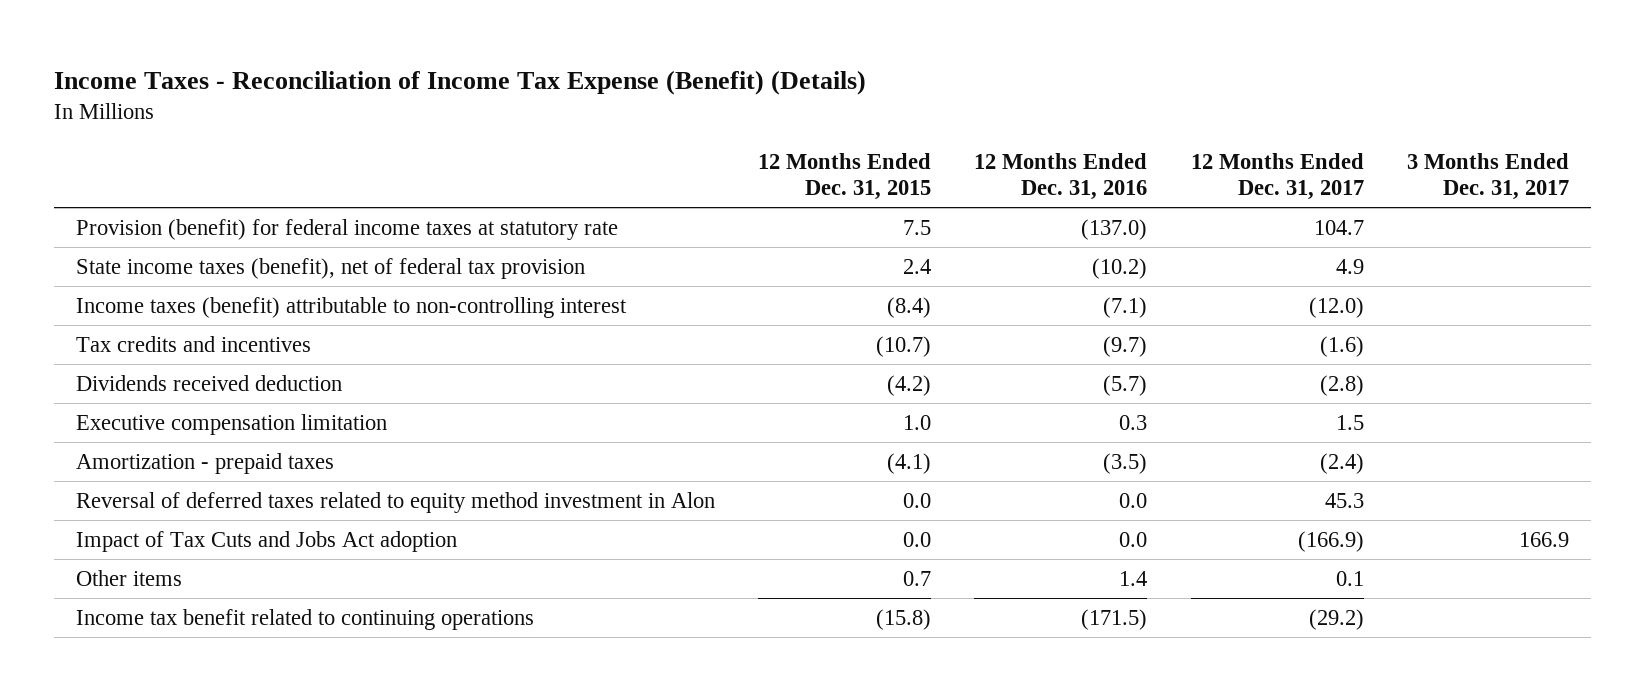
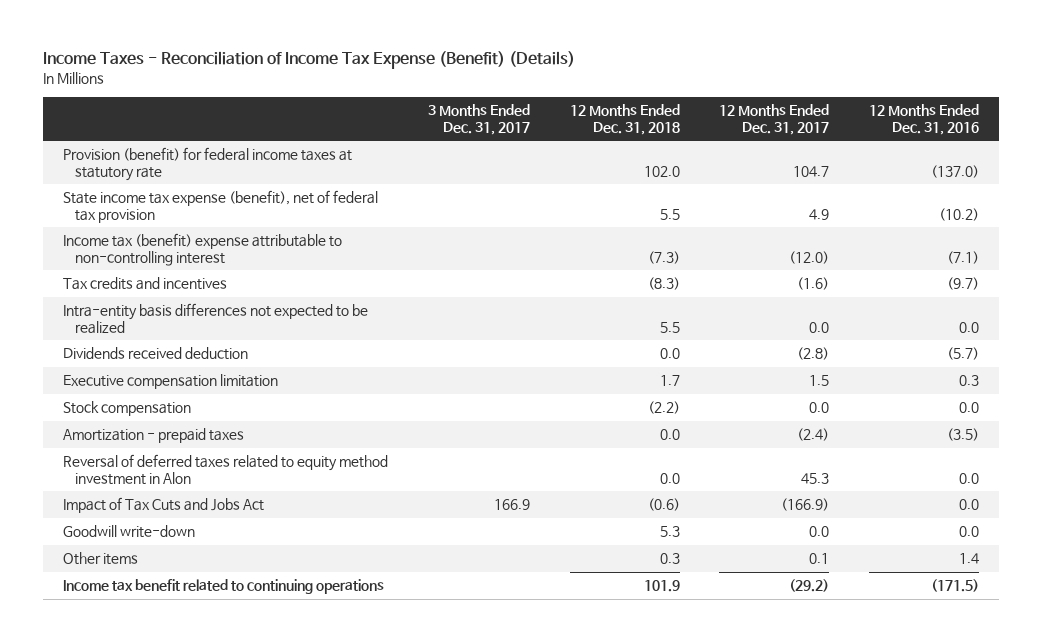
[757,153,931,201] 12 Months Ended Dec. 31, 2015 -> none
none -> [569,104,680,135] 12 Months Ended Dec. 31, 2018
[75,257,585,279] State income taxes (benefit), net of federal tax provision -> [62,190,378,223] State income tax expense (benefit), net of federal tax provision
[75,296,627,318] Income taxes (benefit) attributable to non-controlling interest -> [62,233,342,266] Income tax (benefit) expense attributable to non-controlling interest
none -> [62,303,368,334] Intra-entity basis differences not expected to be realized
none -> [62,401,191,417] Stock compensation
[75,530,457,552] Impact of Tax Cuts and Jobs Act adoption -> [62,497,264,514] Impact of Tax Cuts and Jobs Act
none -> [62,525,195,539] Goodwill write-down

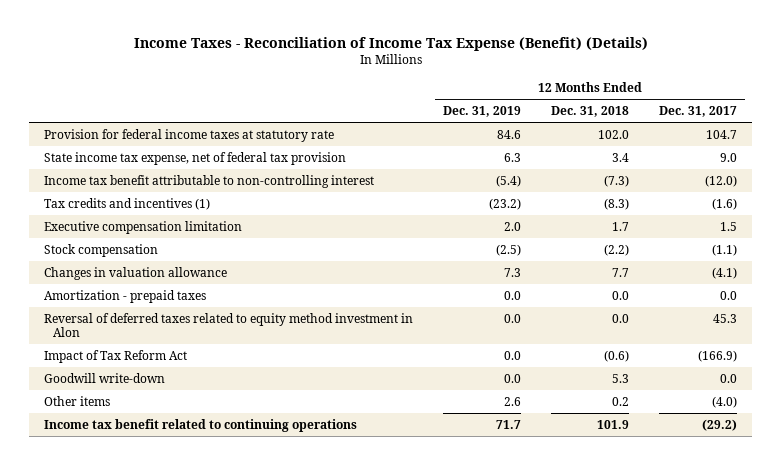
[427,104,530,135] 3 Months Ended Dec. 31, 2017 -> none
[869,104,980,135] 12 Months Ended Dec. 31, 2016 -> none
none -> [443,106,522,118] Dec. 31, 2019
[62,303,368,334] Intra-entity basis differences not expected to be realized -> none
[62,347,248,361] Dividends received deduction -> none
[62,147,352,181] Provision (benefit) for federal income taxes at statutory rate -> [43,128,334,142] Provision for federal income taxes at statutory rate
[62,190,378,223] State income tax expense (benefit), net of federal tax provision -> [43,151,346,165] State income tax expense, net of federal tax provision
[659,208,680,220] 5.5 -> [612,152,630,162] 3.4
[809,208,830,220] 4.9 -> [720,152,738,162] 9.0
[62,233,342,266] Income tax (benefit) expense attributable to non-controlling interest -> [43,174,374,188] Income tax benefit attributable to non-controlling interest
[62,277,227,291] Tax credits and incentives -> [43,197,210,210] Tax credits and incentives (1)
[809,402,830,414] 0.0 -> [712,243,738,256] (1.1)
none -> [43,266,227,280] Changes in valuation allowance
[797,428,830,442] (2.4) -> [720,290,738,300] 0.0
[62,497,264,514] Impact of Tax Cuts and Jobs Act -> [43,349,187,363] Impact of Tax Reform Act
[659,553,680,565] 0.3 -> [612,396,630,406] 0.2
[809,553,830,565] 0.1 -> [712,395,738,408] (4.0)

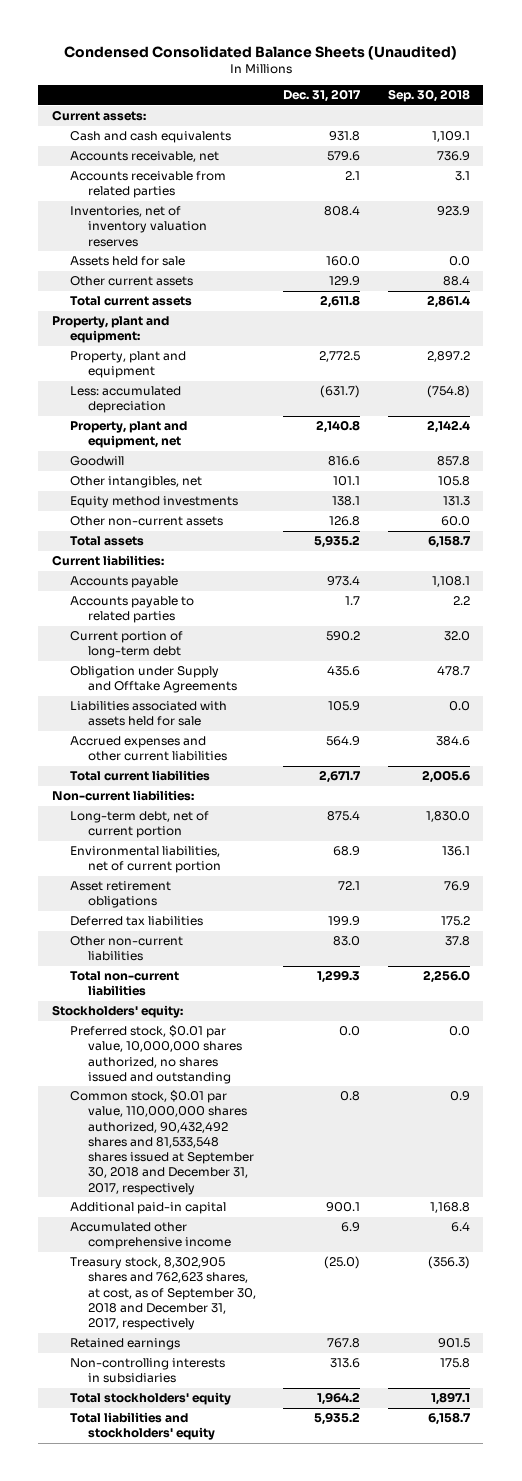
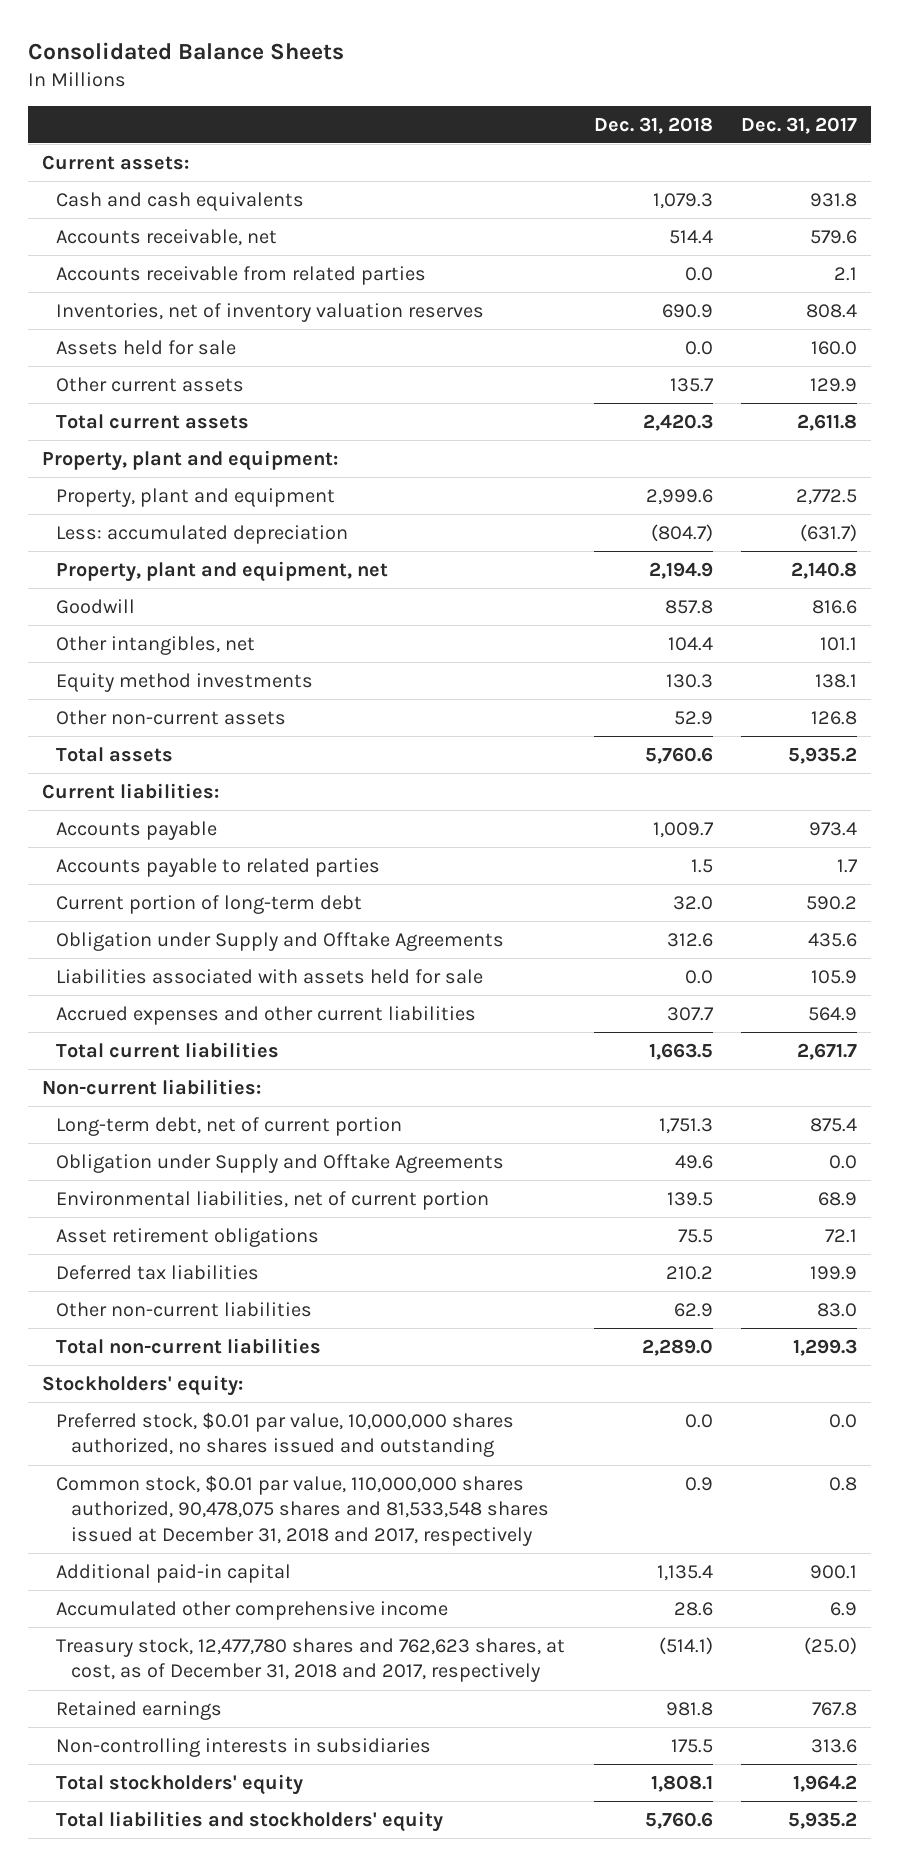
[63,45,457,60] Condensed Consolidated Balance Sheets (Unaudited) -> [27,41,344,60] Consolidated Balance Sheets
[387,89,470,103] Sep. 30, 2018 -> none
none -> [593,116,713,134] Dec. 31, 2018
none -> [56,1153,505,1173] Obligation under Supply and Offtake Agreements
[69,1090,255,1195] Common stock, $0.01 par value, 110,000,000 shares authorized, 90,432,492 shares and 81,533,548 shares issued at September 30, 2018 and December 31, 2017, respectively -> [56,1474,550,1547] Common stock, $0.01 par value, 110,000,000 shares authorized, 90,478,075 shares and 81,533,548 shares issued at December 31, 2018 and 2017, respectively
[69,1257,257,1331] Treasury stock, 8,302,905 shares and 762,623 shares, at cost, as of September 30, 2018 and December 31, 2017, respectively -> [56,1637,566,1683] Treasury stock, 12,477,780 shares and 762,623 shares, at cost, as of December 31, 2018 and 2017, respectively

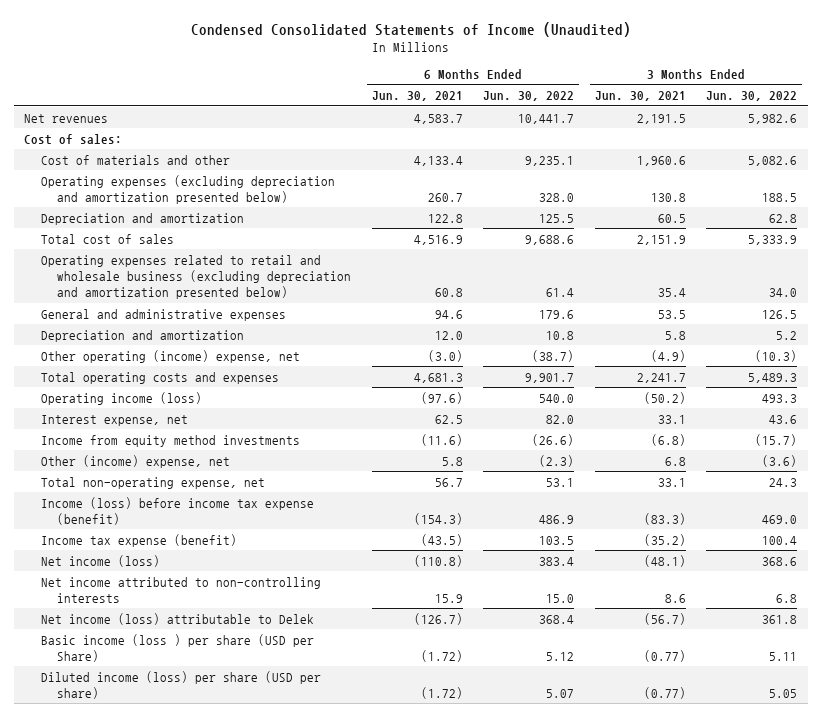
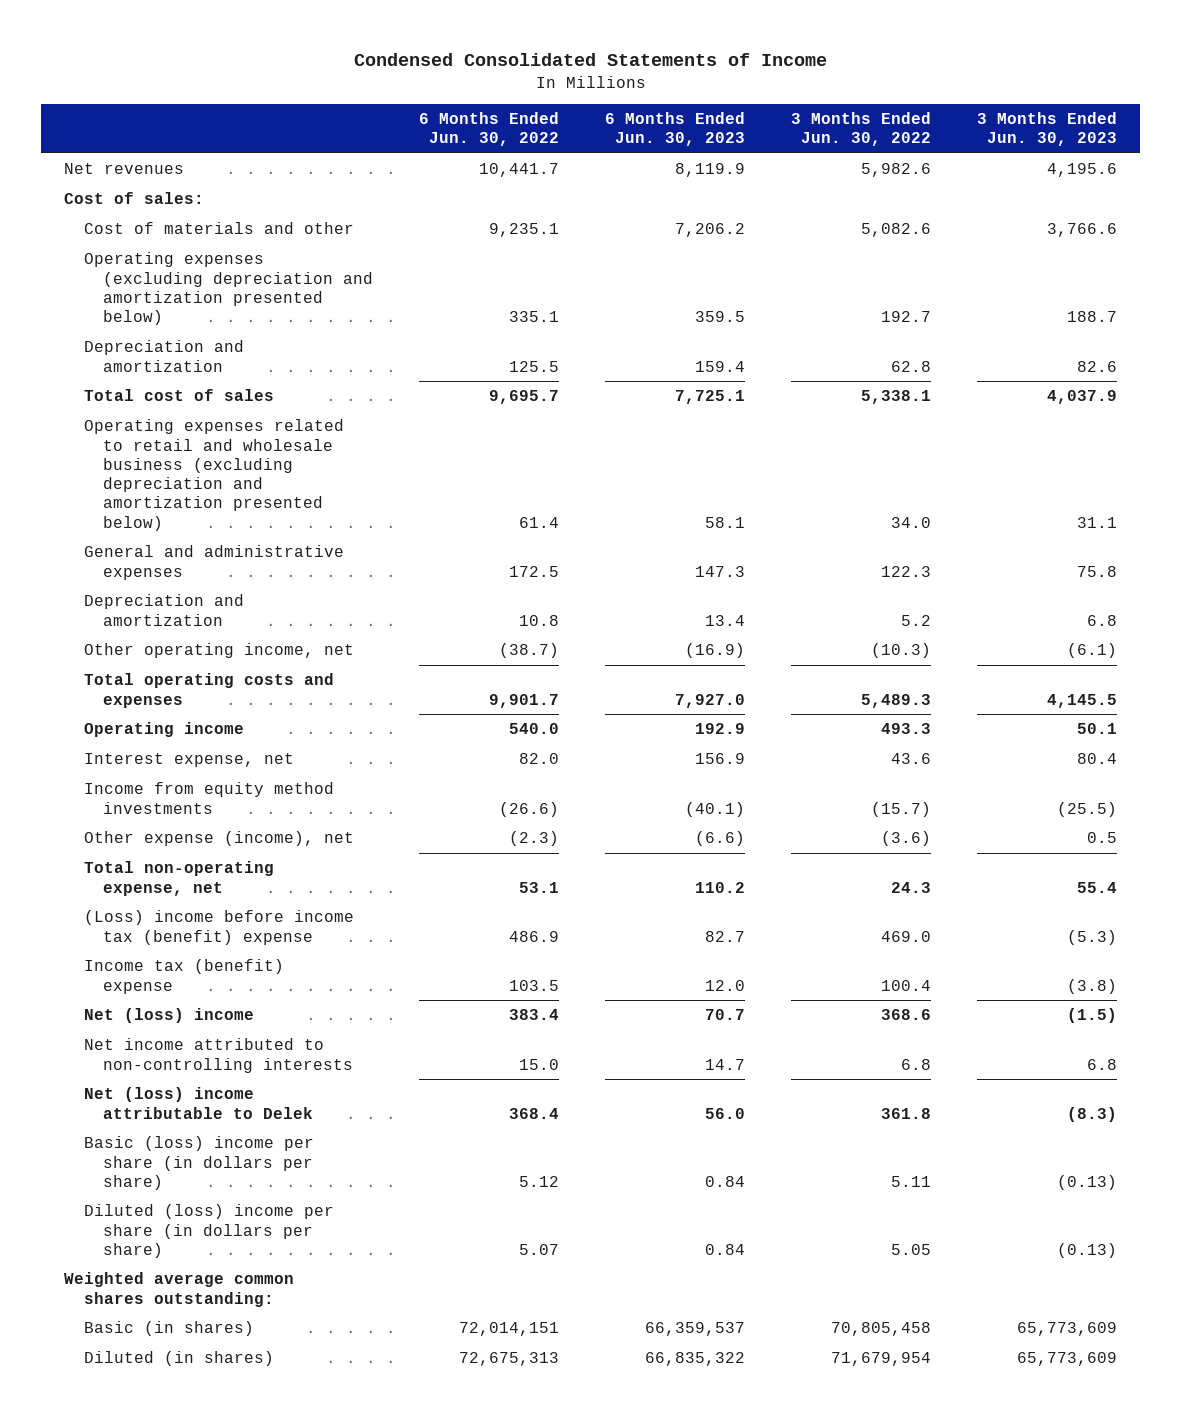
[190,21,631,37] Condensed Consolidated Statements of Income (Unaudited) -> [353,52,827,66] Condensed Consolidated Statements of Income
[371,91,463,102] Jun. 30, 2021 -> none
[594,91,686,102] Jun. 30, 2021 -> none
none -> [605,111,746,147] 6 Months Ended Jun. 30, 2023
none -> [977,111,1118,147] 3 Months Ended Jun. 30, 2023
[539,192,575,202] 328.0 -> [509,311,560,323] 335.1
[762,192,798,202] 188.5 -> [881,311,932,323] 192.7
[525,234,575,245] 9,688.6 -> [489,390,560,405] 9,695.7
[748,234,798,245] 5,333.9 -> [861,390,932,405] 5,338.1
[539,309,575,319] 179.6 -> [509,565,560,577] 172.5
[762,309,798,319] 126.5 -> [881,565,932,577] 122.3
[40,349,300,363] Other operating (income) expense, net -> [83,643,354,659] Other operating income, net
[40,391,202,405] Operating income (loss) -> [83,722,244,738] Operating income
[40,454,230,468] Other (income) expense, net -> [83,831,354,847] Other expense (income), net
[40,496,314,525] Income (loss) before income tax expense (benefit) -> [83,910,354,945] (Loss) income before income tax (benefit) expense
[40,533,237,547] Income tax expense (benefit) -> [83,959,284,994] Income tax (benefit) expense
[40,554,160,567] Net income (loss) -> [83,1008,254,1024] Net (loss) income
[40,612,314,625] Net income (loss) attributable to Delek -> [83,1087,314,1119] Net (loss) income attributable to Delek
[40,633,314,662] Basic income (loss ) per share (USD per Share) -> [83,1136,314,1190] Basic (loss) income per share (in dollars per share)
[40,670,321,699] Diluted income (loss) per share (USD per share) -> [83,1204,334,1258] Diluted (loss) income per share (in dollars per share)
none -> [64,1272,295,1307] Weighted average common shares outstanding:
none -> [83,1321,254,1337] Basic (in shares)
none -> [83,1351,274,1367] Diluted (in shares)

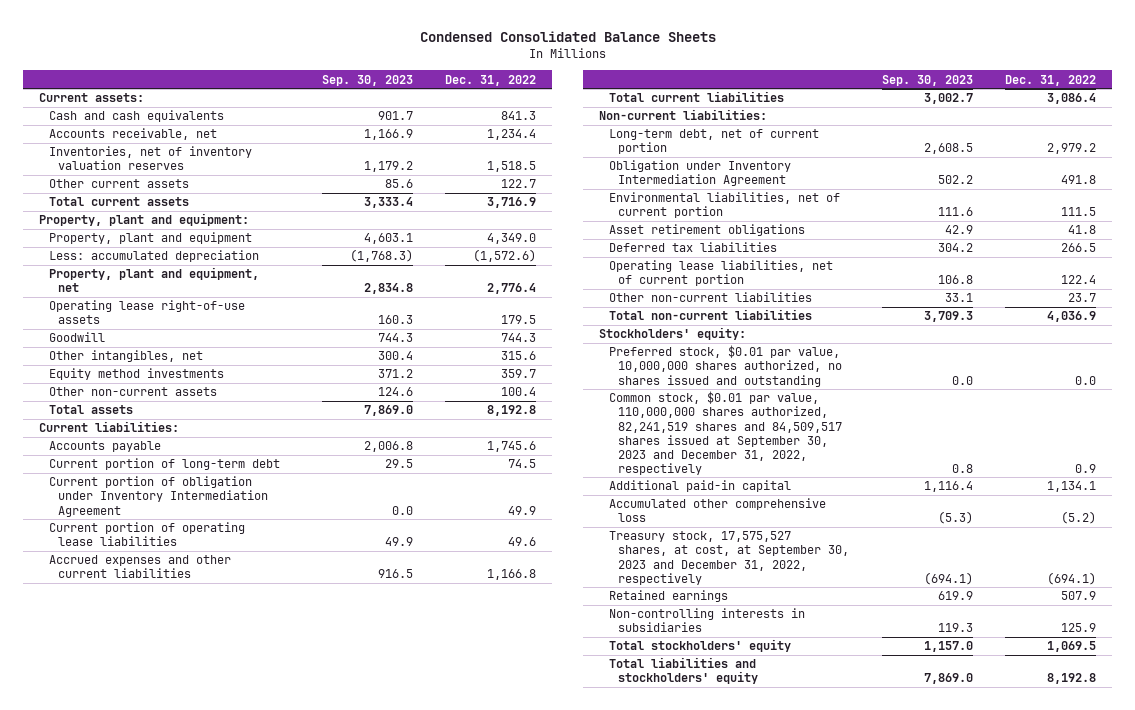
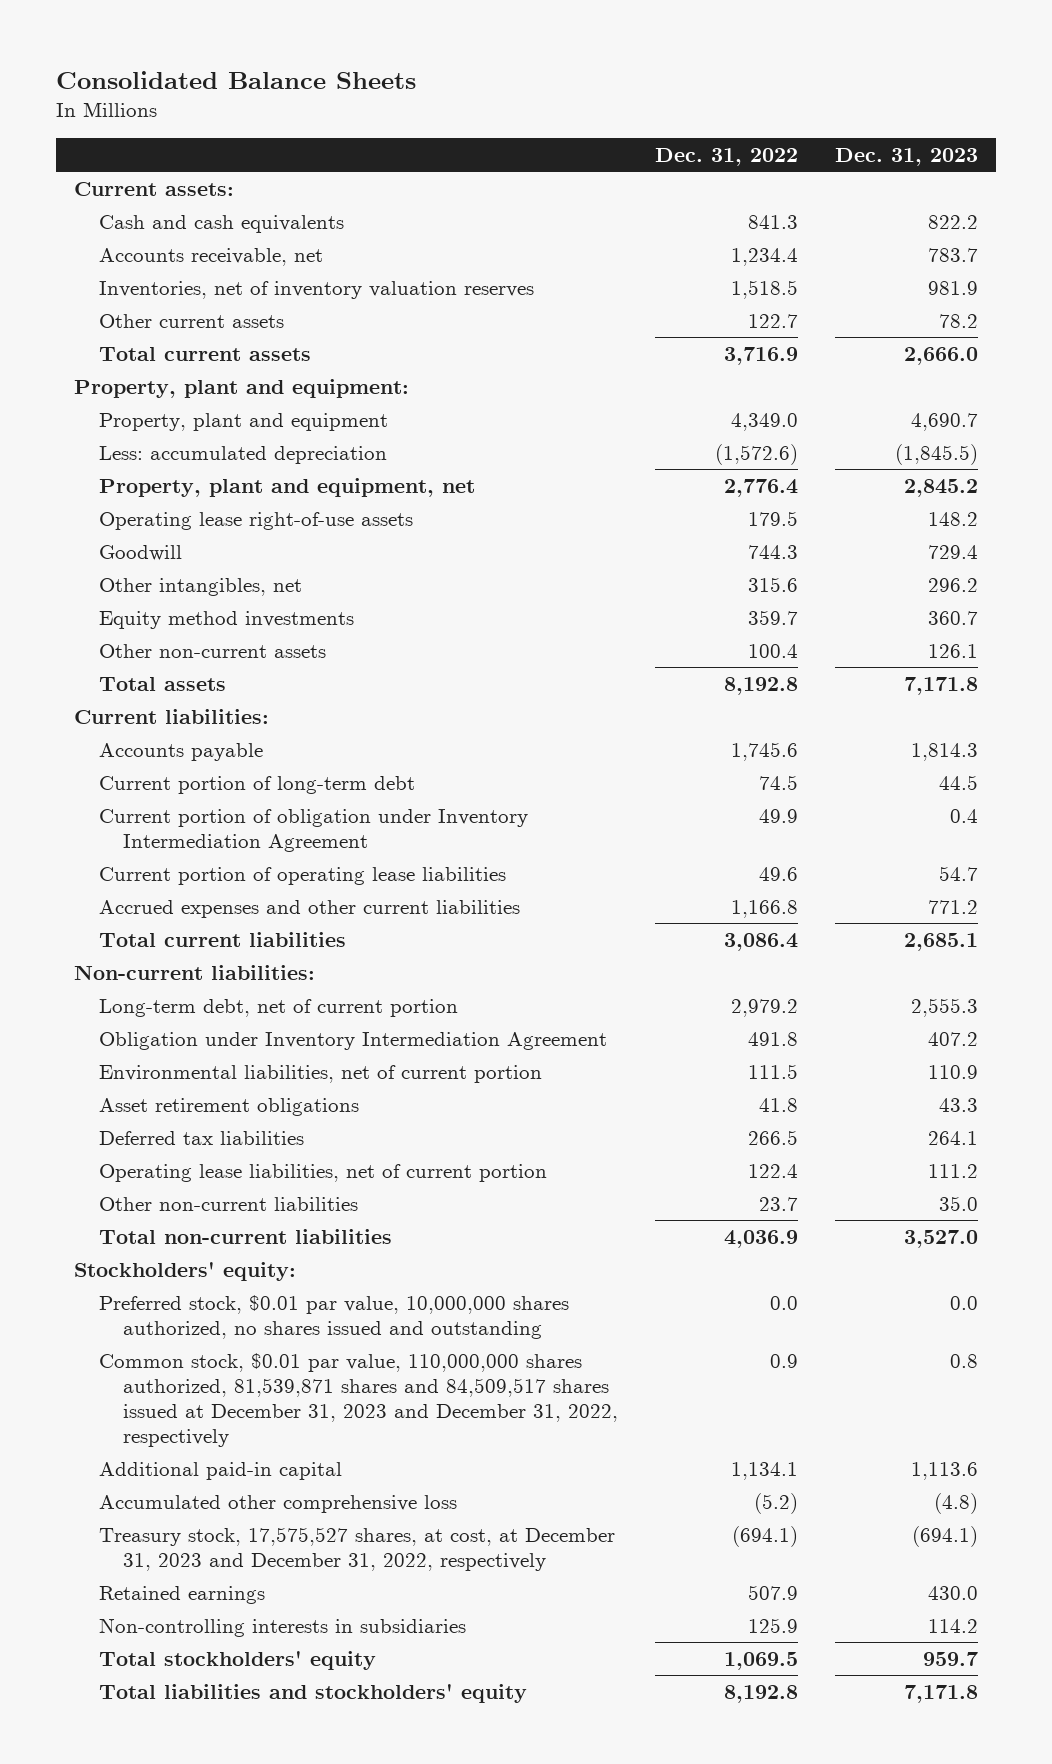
[419,30,716,42] Condensed Consolidated Balance Sheets -> [55,70,416,89] Consolidated Balance Sheets
[321,74,413,86] Sep. 30, 2023 -> none
none -> [834,148,978,167] Dec. 31, 2023
[608,391,843,475] Common stock, $0.01 par value, 110,000,000 shares authorized, 82,241,519 shares and 84,509,517 shares issued at September 30, 2023 and December 31, 2022, respectively -> [98,1352,619,1447] Common stock, $0.01 par value, 110,000,000 shares authorized, 81,539,871 shares and 84,509,517 shares issued at December 31, 2023 and December 31, 2022, respectively
[608,531,850,585] Treasury stock, 17,575,527 shares, at cost, at September 30, 2023 and December 31, 2022, respectively -> [98,1526,615,1571] Treasury stock, 17,575,527 shares, at cost, at December 31, 2023 and December 31, 2022, respectively

